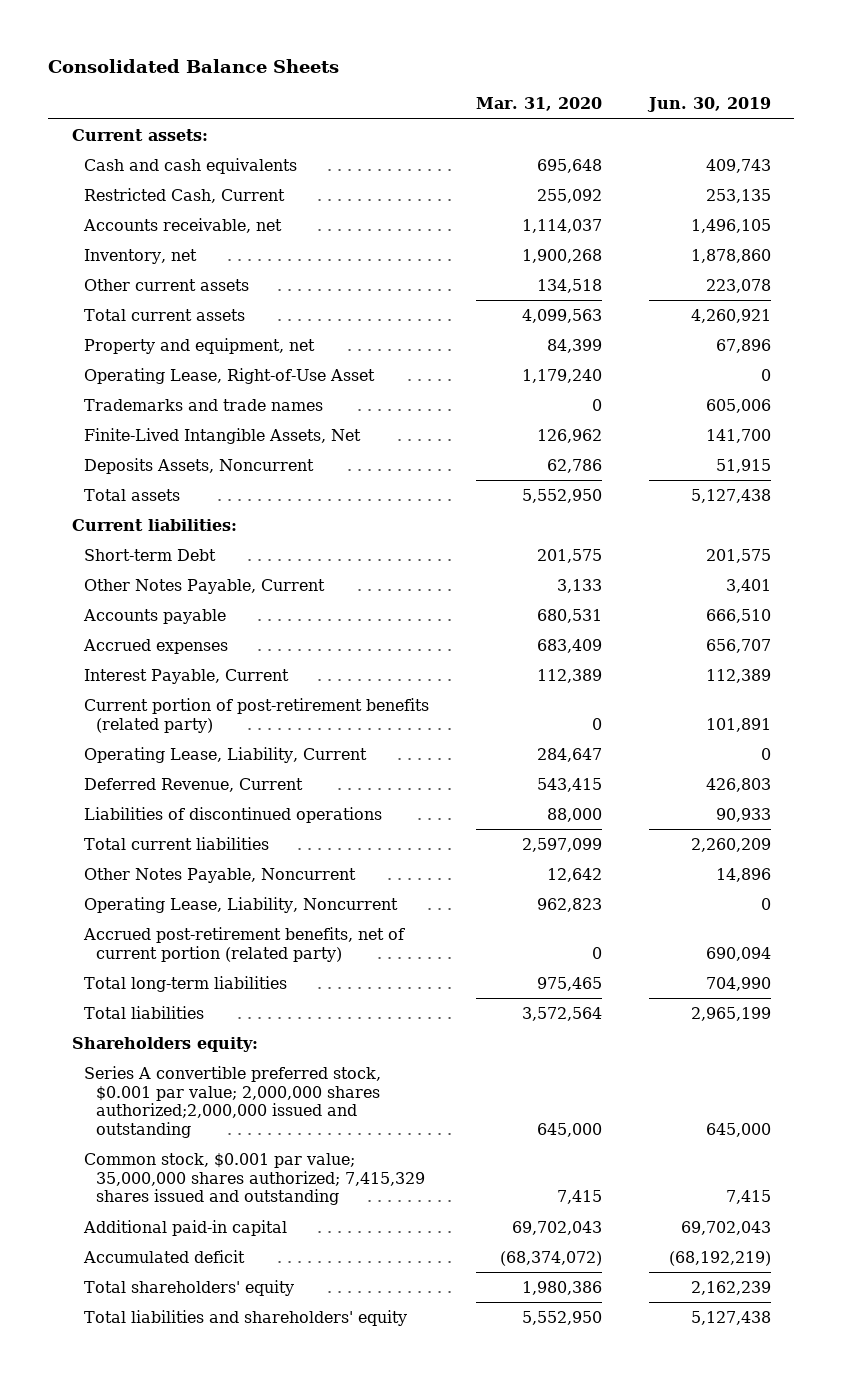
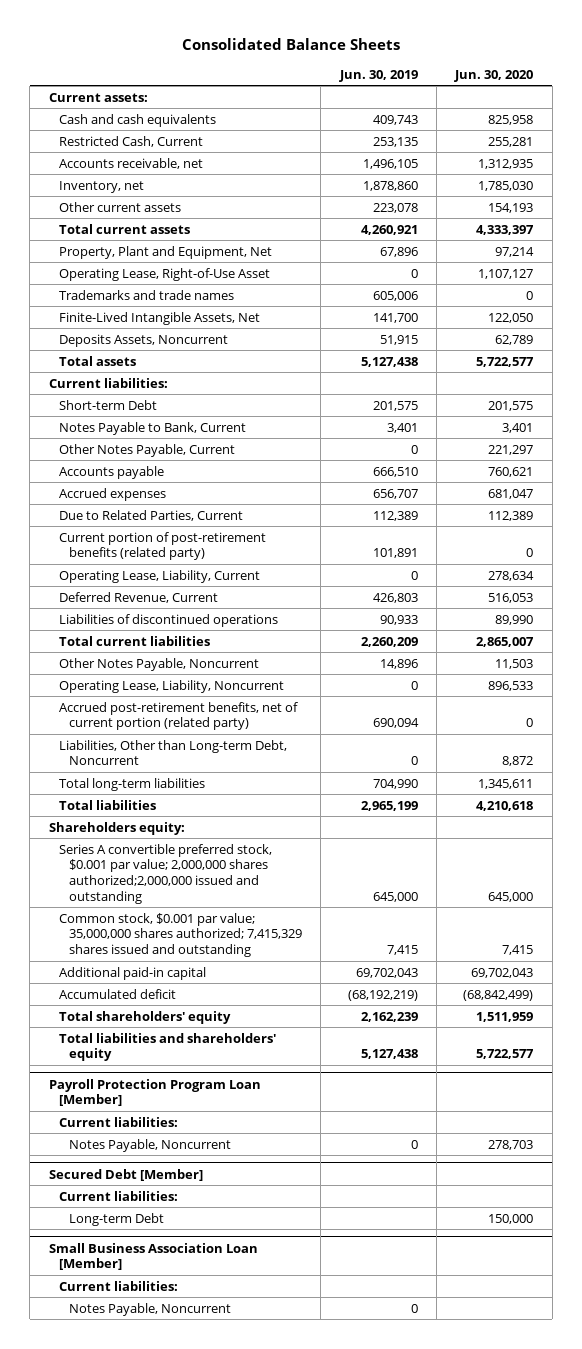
[475,97,602,112] Mar. 31, 2020 -> none
none -> [454,70,534,83] Jun. 30, 2020
[83,337,315,354] Property and equipment, net -> [58,245,272,259] Property, Plant and Equipment, Net
none -> [58,421,246,435] Notes Payable to Bank, Current
[725,578,771,593] 3,401 -> [410,444,418,454] 0
[83,668,289,684] Interest Payable, Current -> [58,509,243,521] Due to Related Parties, Current
none -> [58,739,287,766] Liabilities, Other than Long-term Debt, Noncurrent
none -> [48,1078,261,1107] Payroll Protection Program Loan [Member]
none -> [58,1116,178,1127] Current liabilities:
none -> [68,1138,231,1152] Notes Payable, Noncurrent
none -> [48,1168,203,1181] Secured Debt [Member]
none -> [58,1190,178,1201] Current liabilities:
none -> [68,1212,164,1226] Long-term Debt
none -> [48,1242,258,1271] Small Business Association Loan [Member]
none -> [58,1280,178,1291] Current liabilities:
none -> [68,1302,231,1316] Notes Payable, Noncurrent

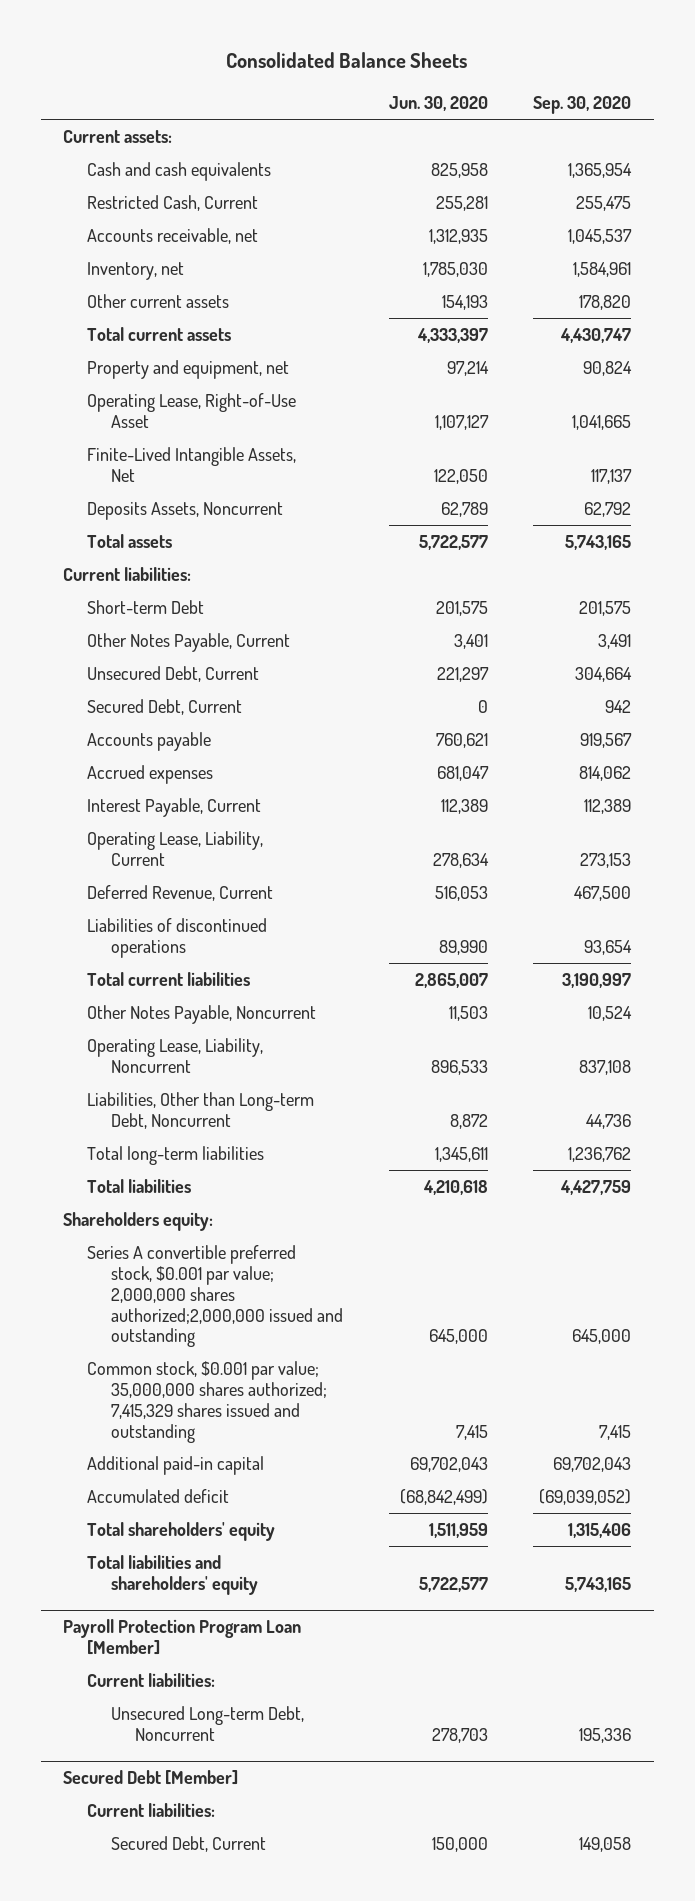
[338,70,418,83] Jun. 30, 2019 -> none
none -> [533,96,632,115] Sep. 30, 2020
[58,245,272,259] Property, Plant and Equipment, Net -> [87,359,290,379] Property and equipment, net
[58,289,234,300] Trademarks and trade names -> none
[58,421,246,435] Notes Payable to Bank, Current -> none
[488,444,534,455] 221,297 -> [453,633,488,649] 3,401
none -> [87,665,260,682] Unsecured Debt, Current
none -> [87,698,243,715] Secured Debt, Current
[58,531,266,561] Current portion of post-retirement benefits (related party) -> none
[58,509,243,521] Due to Related Parties, Current -> [87,797,262,817] Interest Payable, Current
[58,701,298,731] Accrued post-retirement benefits, net of current portion (related party) -> none
[68,1138,231,1152] Notes Payable, Noncurrent -> [111,1705,305,1741] Unsecured Long-term Debt, Noncurrent
[68,1212,164,1226] Long-term Debt -> none
[48,1242,258,1271] Small Business Association Loan [Member] -> none
[58,1280,178,1291] Current liabilities: -> none
[68,1302,231,1316] Notes Payable, Noncurrent -> none
none -> [111,1835,267,1852] Secured Debt, Current

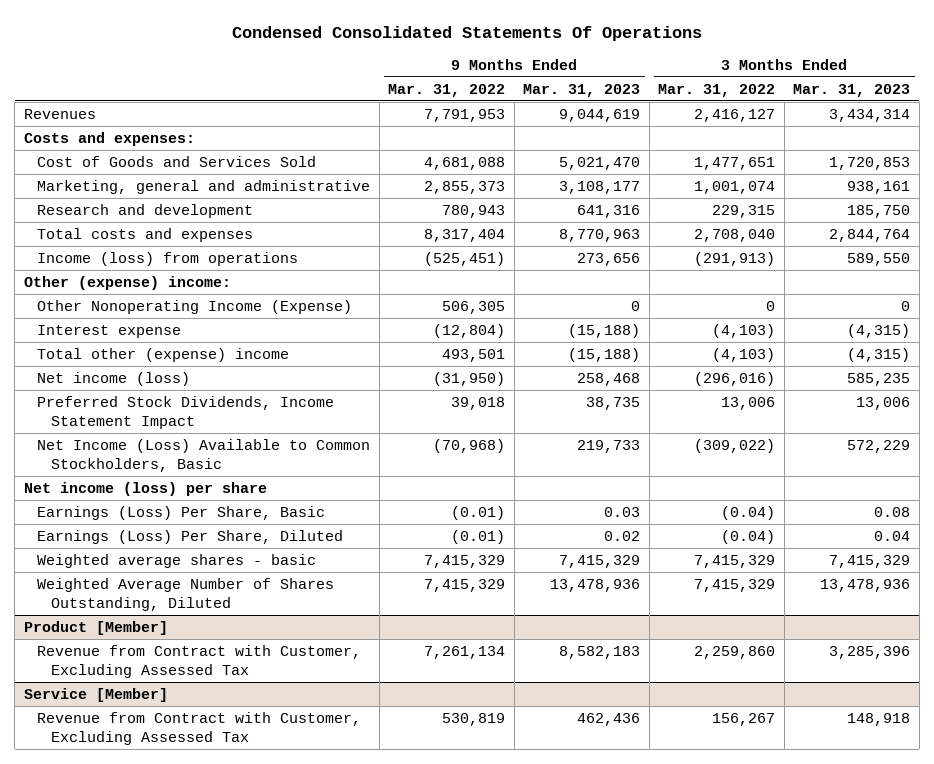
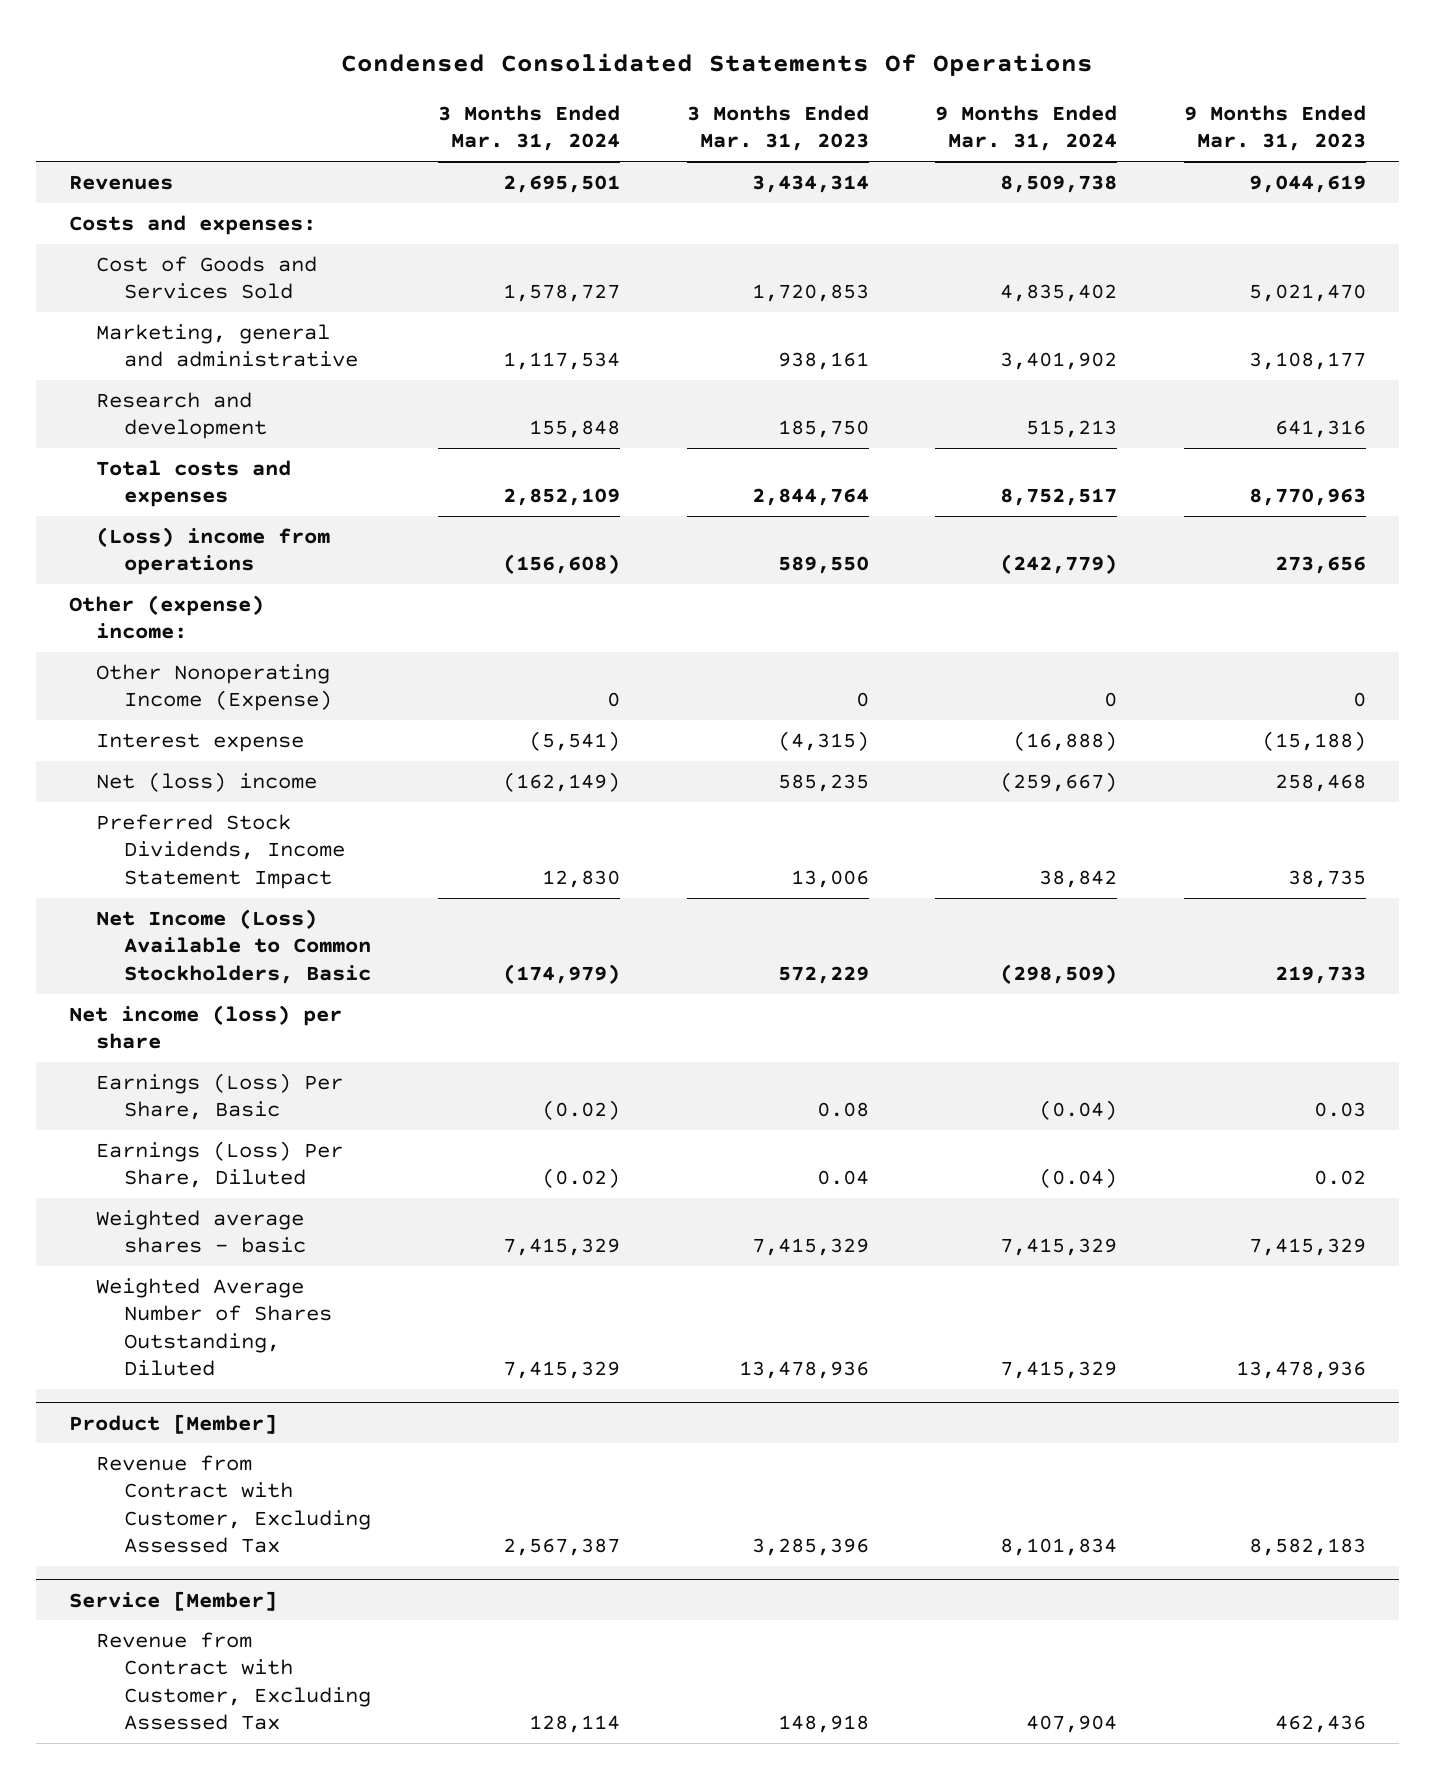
[388,83,506,97] Mar. 31, 2022 -> none
[658,83,776,97] Mar. 31, 2022 -> none
none -> [437,104,620,152] 3 Months Ended Mar. 31, 2024
none -> [935,104,1118,152] 9 Months Ended Mar. 31, 2024
[37,251,299,266] Income (loss) from operations -> [96,526,331,576] (Loss) income from operations
[37,347,290,362] Total other (expense) income -> none
[37,371,191,386] Net income (loss) -> [96,771,318,792] Net (loss) income

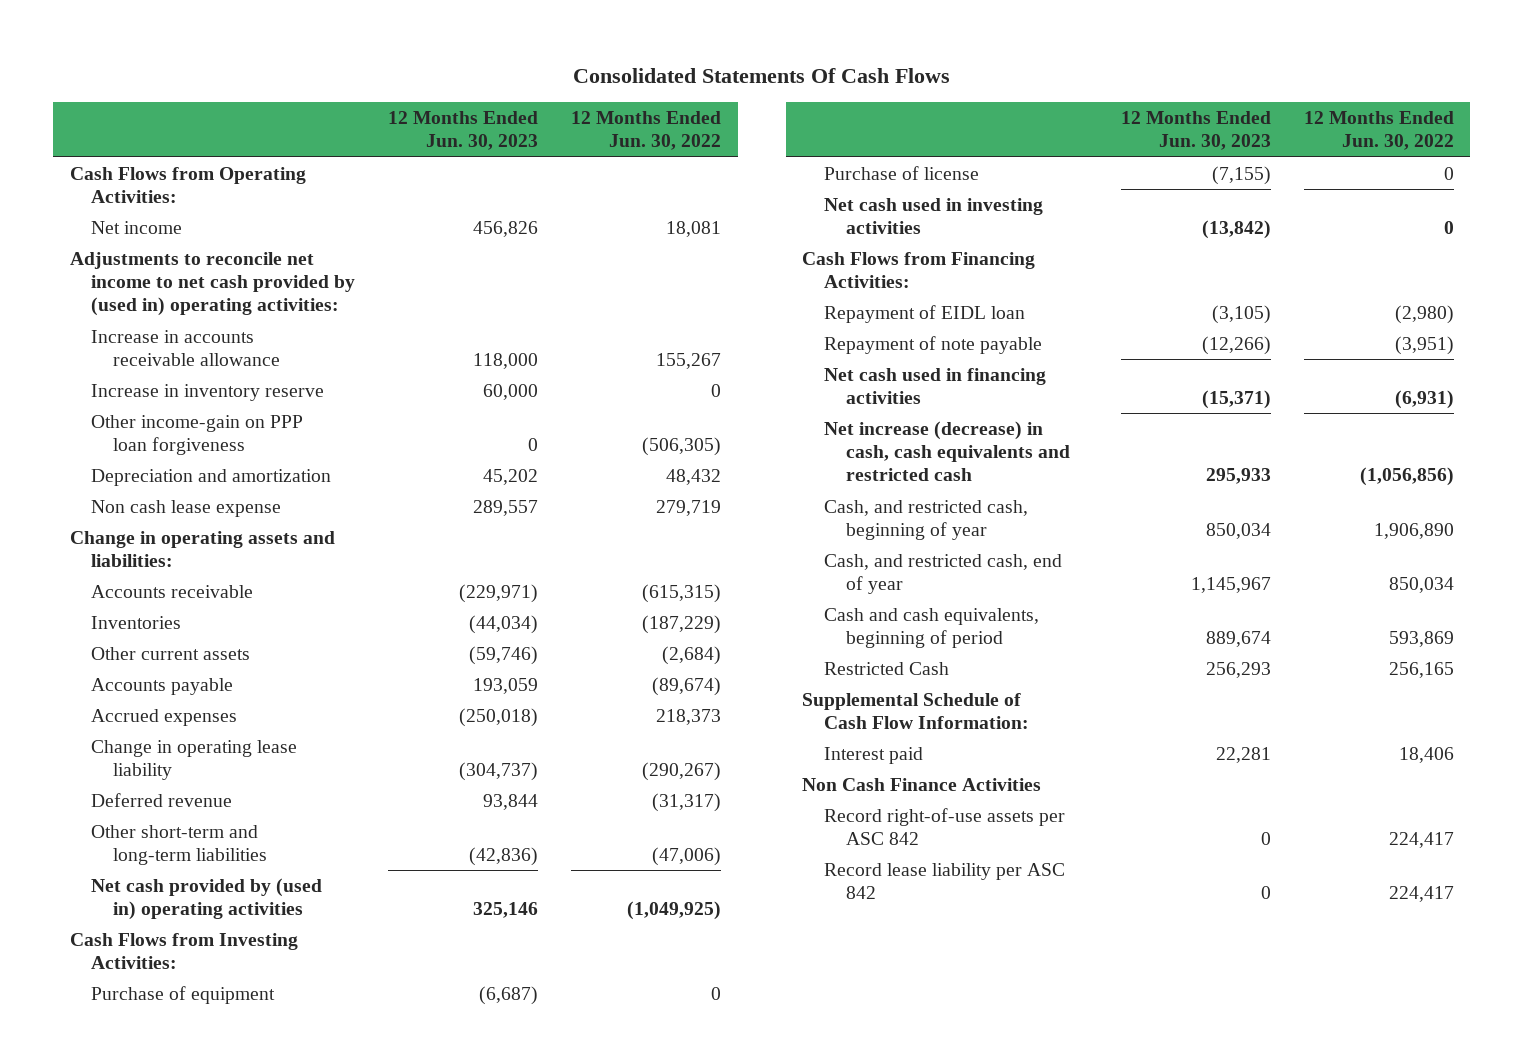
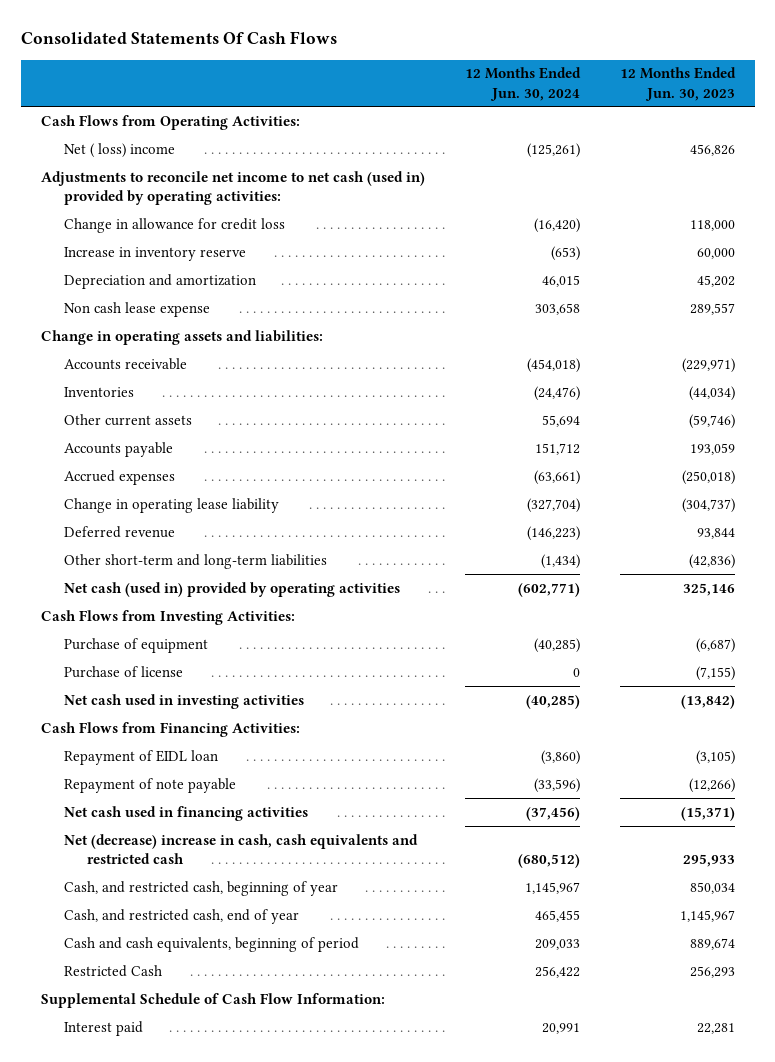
[571,111,722,151] 12 Months Ended Jun. 30, 2022 -> none
none -> [464,67,581,101] 12 Months Ended Jun. 30, 2024
[91,220,183,234] Net income -> [63,142,175,158] Net ( loss) income
[69,251,356,317] Adjustments to reconcile net income to net cash provided by (used in) operating activities: -> [40,170,425,206] Adjustments to reconcile net income to net cash (used in) provided by operating activities:
[91,329,280,367] Increase in accounts receivable allowance -> [63,217,285,233] Change in allowance for credit loss
[91,414,304,456] Other income-gain on PPP loan forgiveness -> none
[91,877,323,921] Net cash provided by (used in) operating activities -> [63,581,400,597] Net cash (used in) provided by operating activities
[823,420,1070,482] Net increase (decrease) in cash, cash equivalents and restricted cash -> [63,833,418,865] Net (decrease) increase in cash, cash equivalents and restricted cash
[802,777,1042,791] Non Cash Finance Activities -> none
[823,807,1065,846] Record right-of-use assets per ASC 842 -> none
[823,862,1065,900] Record lease liability per ASC 842 -> none

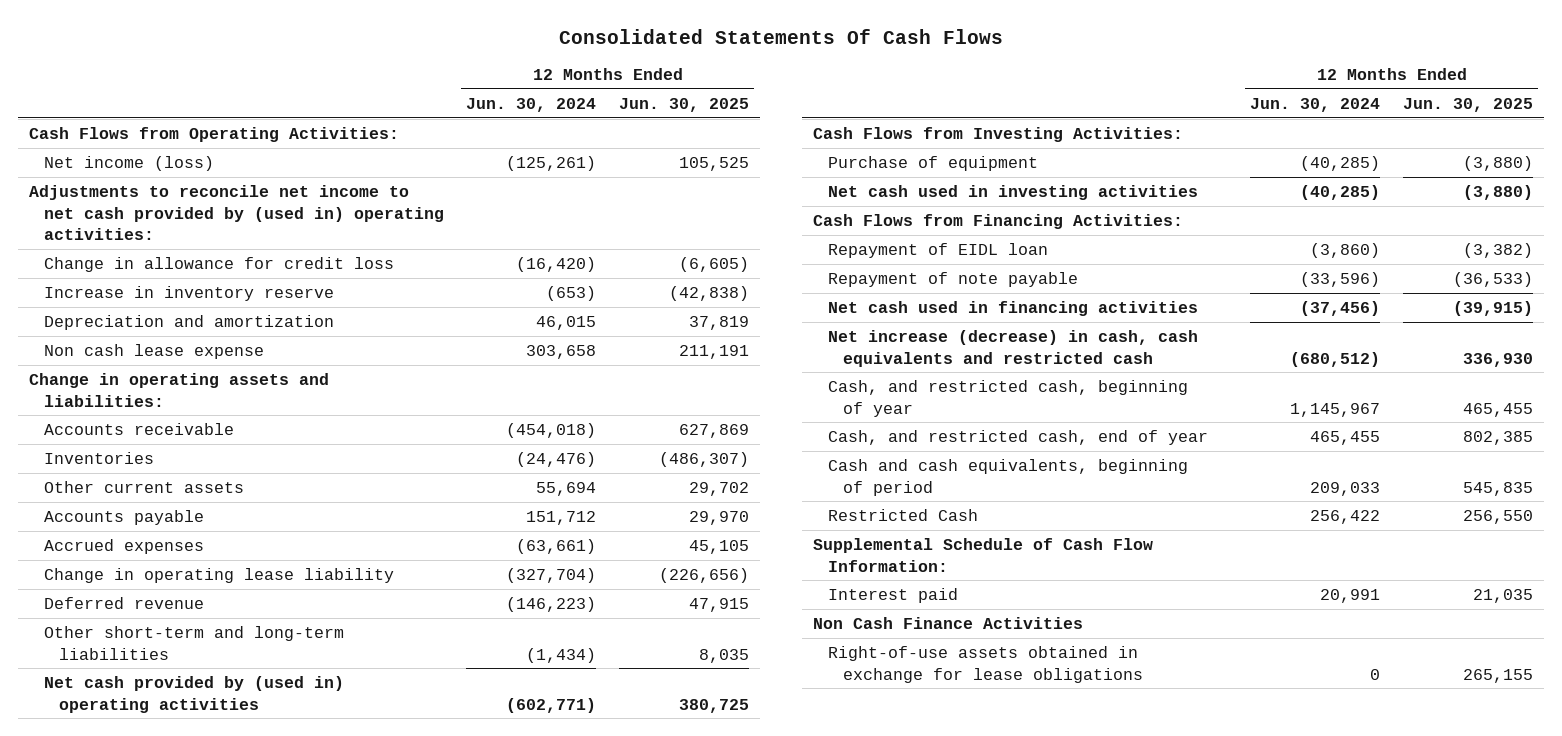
[619,67,736,101] 12 Months Ended Jun. 30, 2023 -> none
none -> [618,97,749,112] Jun. 30, 2025
[63,142,175,158] Net ( loss) income -> [43,155,214,171] Net income (loss)
[40,170,425,206] Adjustments to reconcile net income to net cash (used in) provided by operating activities: -> [28,184,444,241] Adjustments to reconcile net income to net cash provided by (used in) operating activities:
[63,581,400,597] Net cash (used in) provided by operating activities -> [43,675,344,713] Net cash provided by (used in) operating activities
[63,665,183,678] Purchase of license -> none
[63,833,418,865] Net (decrease) increase in cash, cash equivalents and restricted cash -> [828,329,1199,367] Net increase (decrease) in cash, cash equivalents and restricted cash
none -> [812,616,1083,629] Non Cash Finance Activities
none -> [828,645,1144,683] Right-of-use assets obtained in exchange for lease obligations

